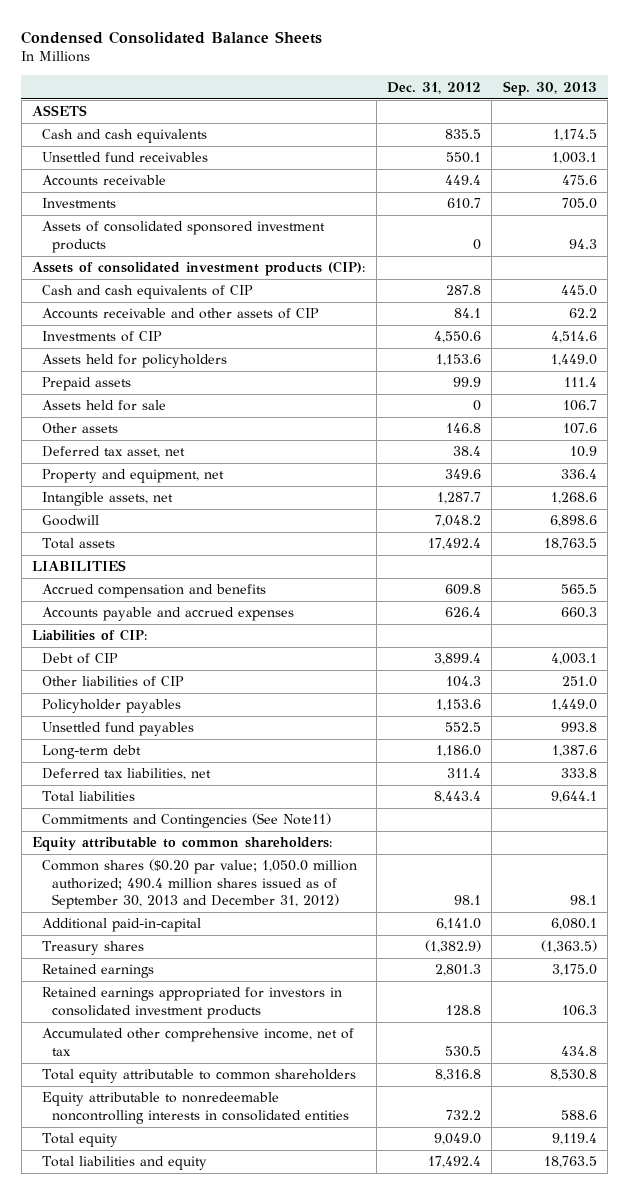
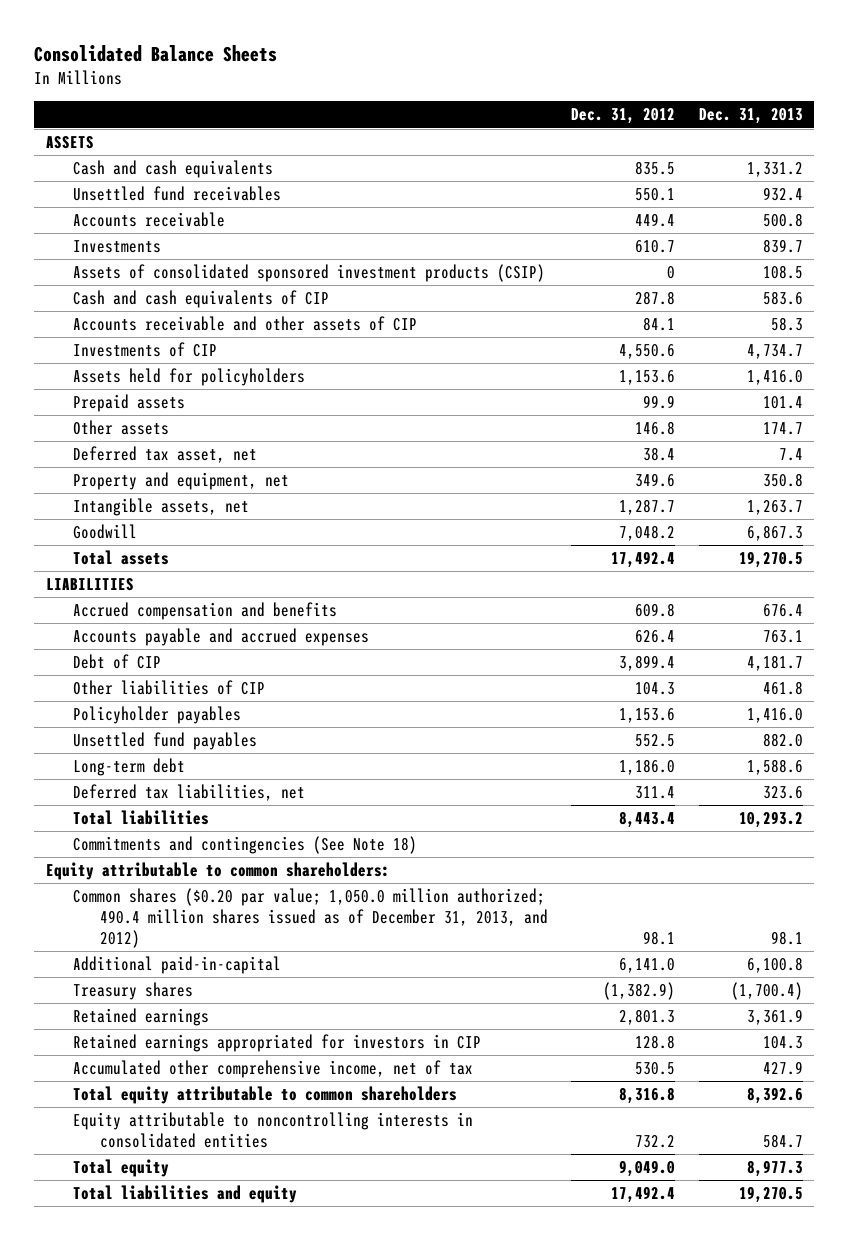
[21,30,323,44] Condensed Consolidated Balance Sheets -> [33,44,277,62] Consolidated Balance Sheets
[502,80,597,96] Sep. 30, 2013 -> none
none -> [698,108,803,125] Dec. 31, 2013
[32,261,366,277] Assets of consolidated investment products (CIP): -> none
[42,221,326,253] Assets of consolidated sponsored investment products -> [72,264,545,283] Assets of consolidated sponsored investment products (CSIP)
[42,400,167,412] Assets held for sale -> none
[32,629,148,642] Liabilities of CIP: -> none
[42,813,332,829] Commitments and Contingencies (See Note11) -> [72,836,417,855] Commitments and contingencies (See Note 18)
[42,859,358,910] Common shares ($0.20 par value; 1,050.0 million authorized; 490.4 million shares issued as of September 30, 2013 and December 31, 2012) -> [72,888,548,948] Common shares ($0.20 par value; 1,050.0 million authorized; 490.4 million shares issued as of December 31, 2013, and 2012)
[42,987,343,1019] Retained earnings appropriated for investors in consolidated investment products -> [72,1034,481,1053] Retained earnings appropriated for investors in CIP
[42,1092,350,1124] Equity attributable to nonredeemable noncontrolling interests in consolidated entities -> [72,1112,473,1149] Equity attributable to noncontrolling interests in consolidated entities

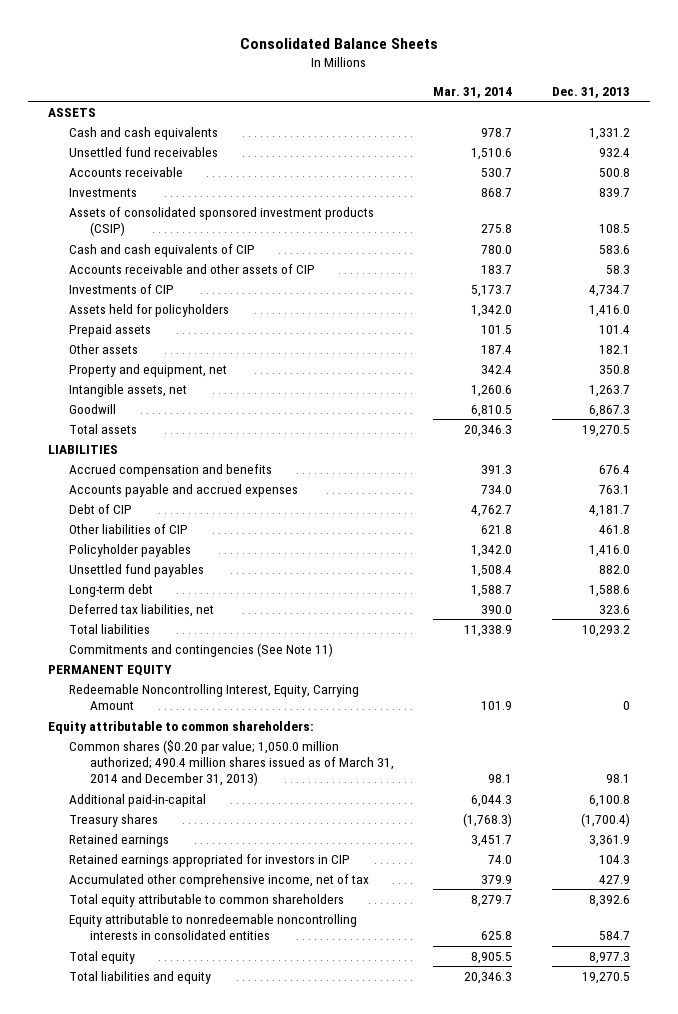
[571,108,676,125] Dec. 31, 2012 -> none
none -> [433,86,513,98] Mar. 31, 2014
[72,446,257,464] Deferred tax asset, net -> none
[762,422,803,436] 174.7 -> [598,344,630,354] 182.1
[72,836,417,855] Commitments and contingencies (See Note 18) -> [68,642,333,657] Commitments and contingencies (See Note 11)
none -> [47,664,172,676] PERMANENT EQUITY
none -> [68,683,359,711] Redeemable Noncontrolling Interest, Equity, Carrying Amount
[72,888,548,948] Common shares ($0.20 par value; 1,050.0 million authorized; 490.4 million shares issued as of December 31, 2013, and 2012) -> [68,739,394,787] Common shares ($0.20 par value; 1,050.0 million authorized; 490.4 million shares issued as of March 31, 2014 and December 31, 2013)
[72,1112,473,1149] Equity attributable to noncontrolling interests in consolidated entities -> [68,913,357,941] Equity attributable to nonredeemable noncontrolling interests in consolidated entities

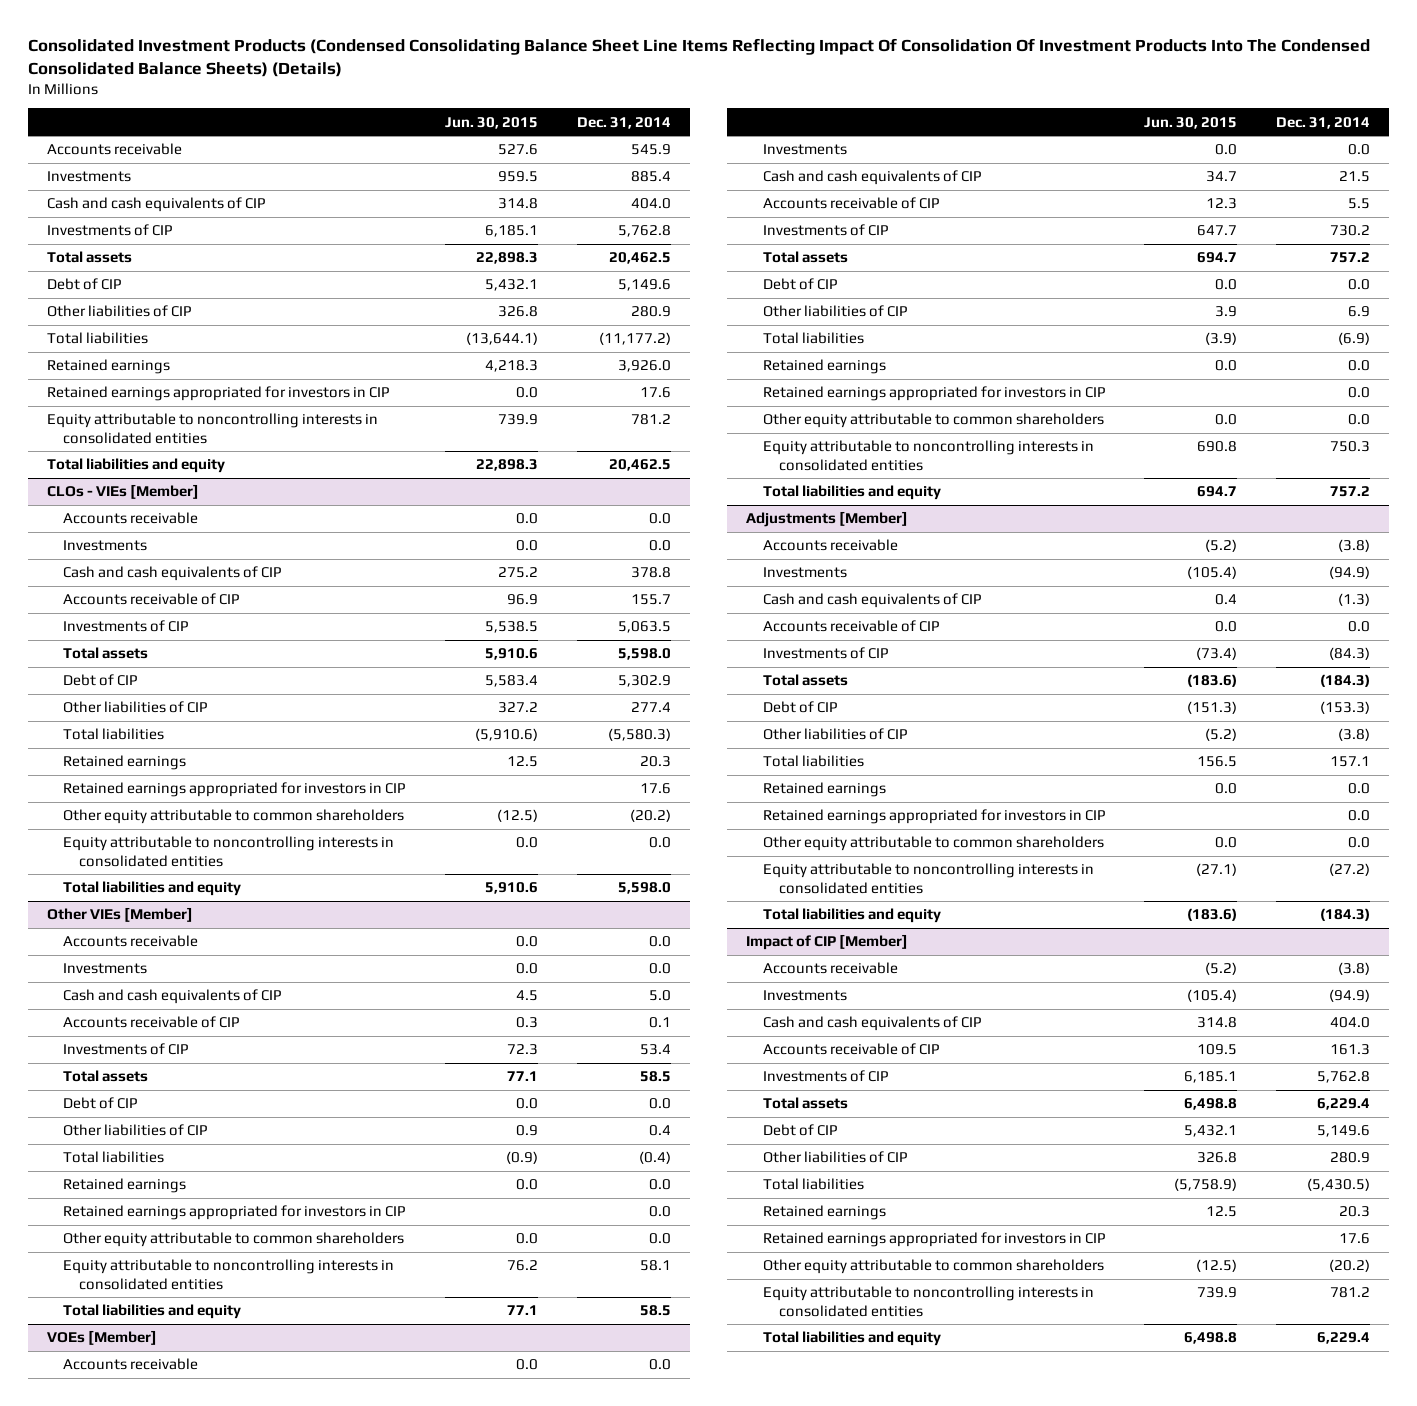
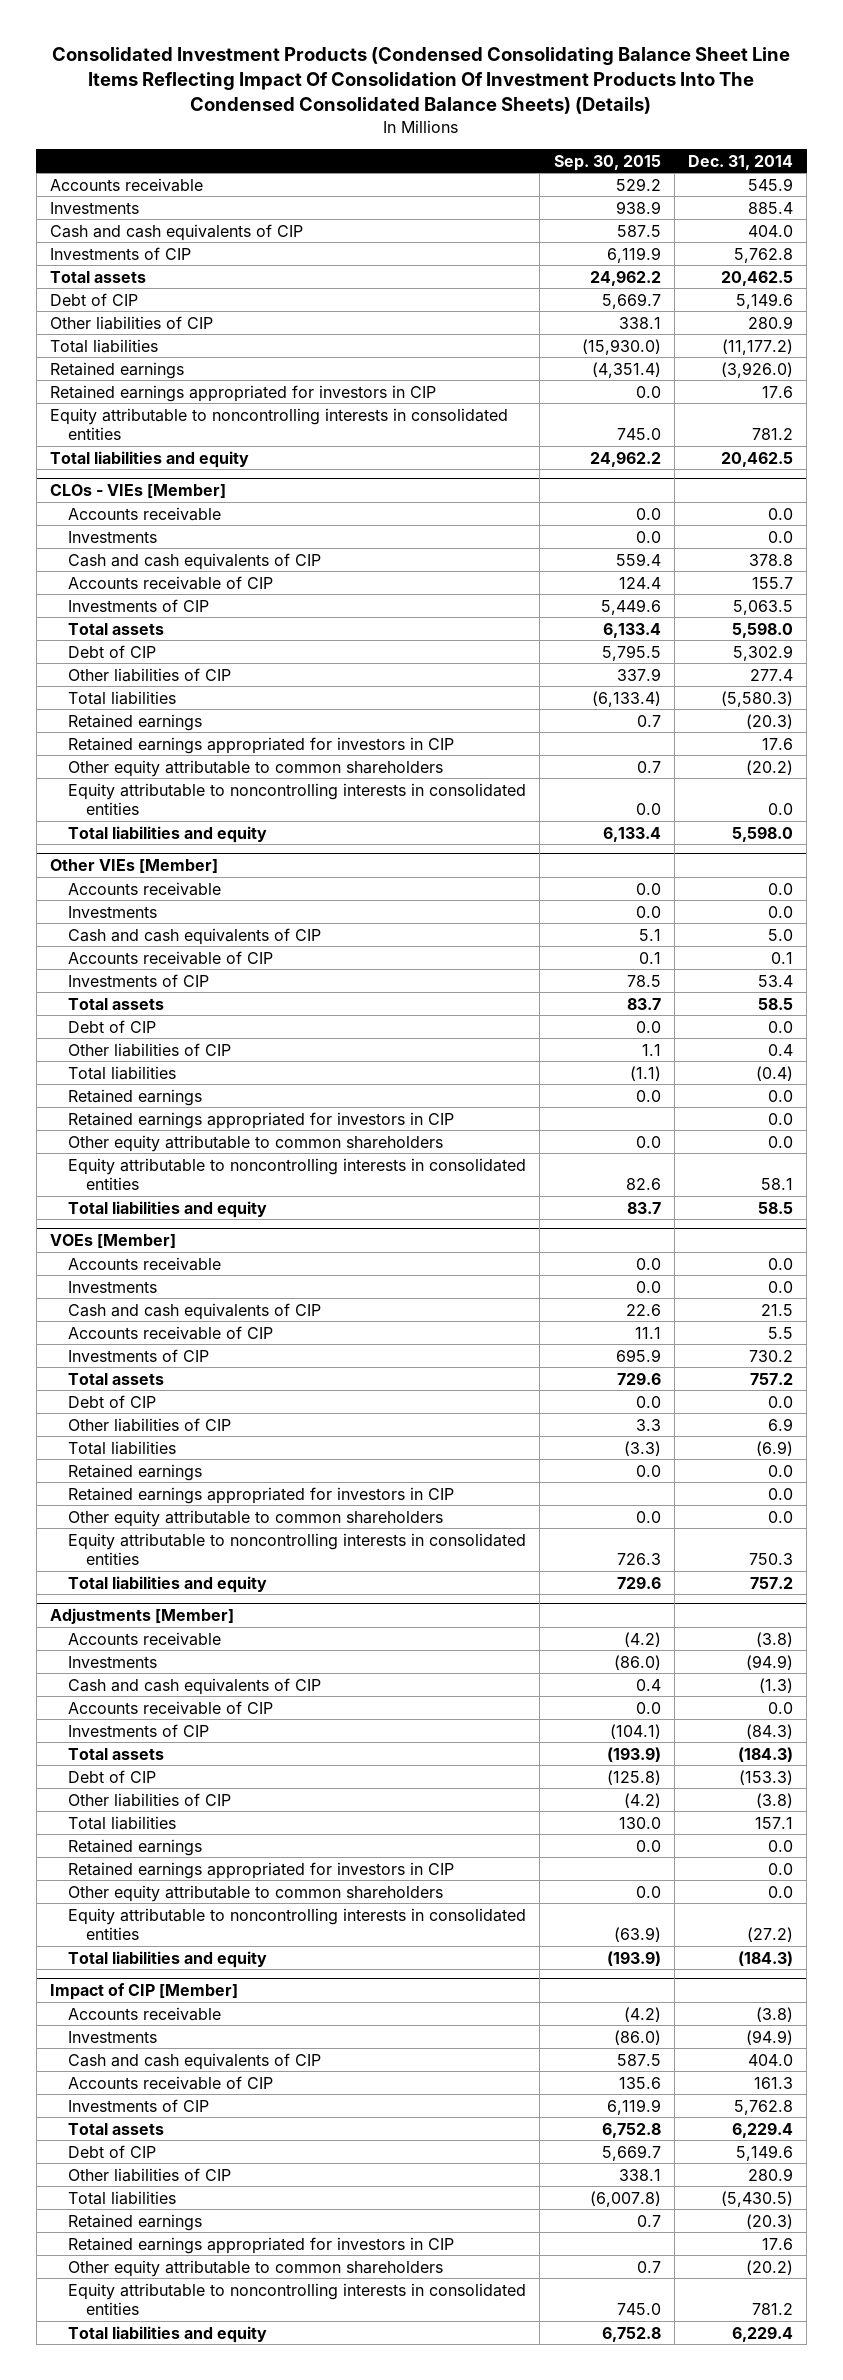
[444,116,538,129] Jun. 30, 2015 -> none
none -> [553,154,661,171] Sep. 30, 2015
[617,360,671,373] 3,926.0 -> [721,361,794,378] (3,926.0)
[639,756,671,768] 20.3 -> [746,713,794,729] (20.3)
[1339,1206,1371,1218] 20.3 -> [746,2213,794,2229] (20.3)

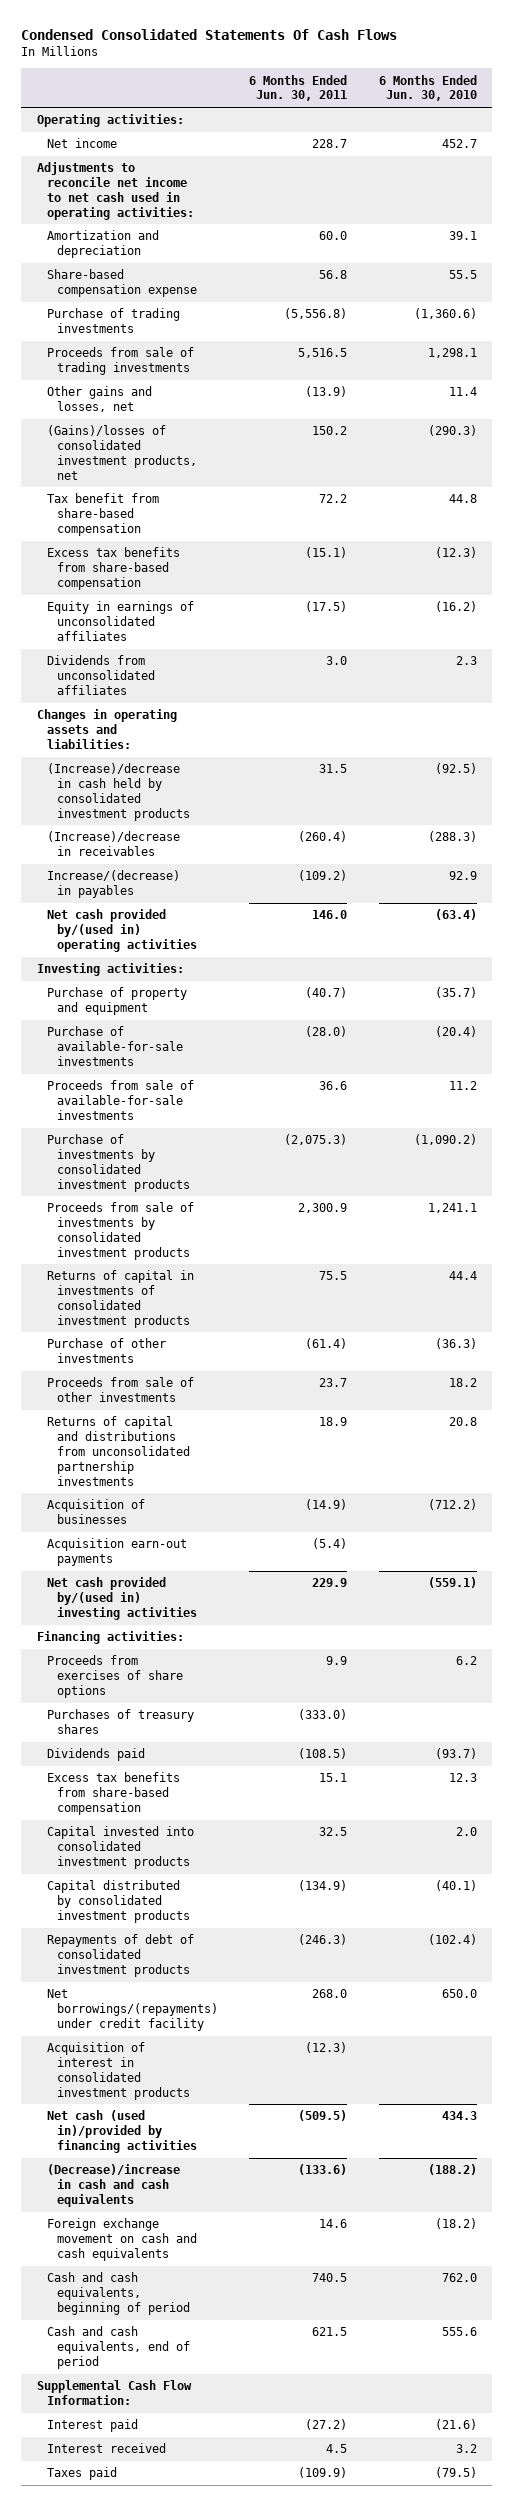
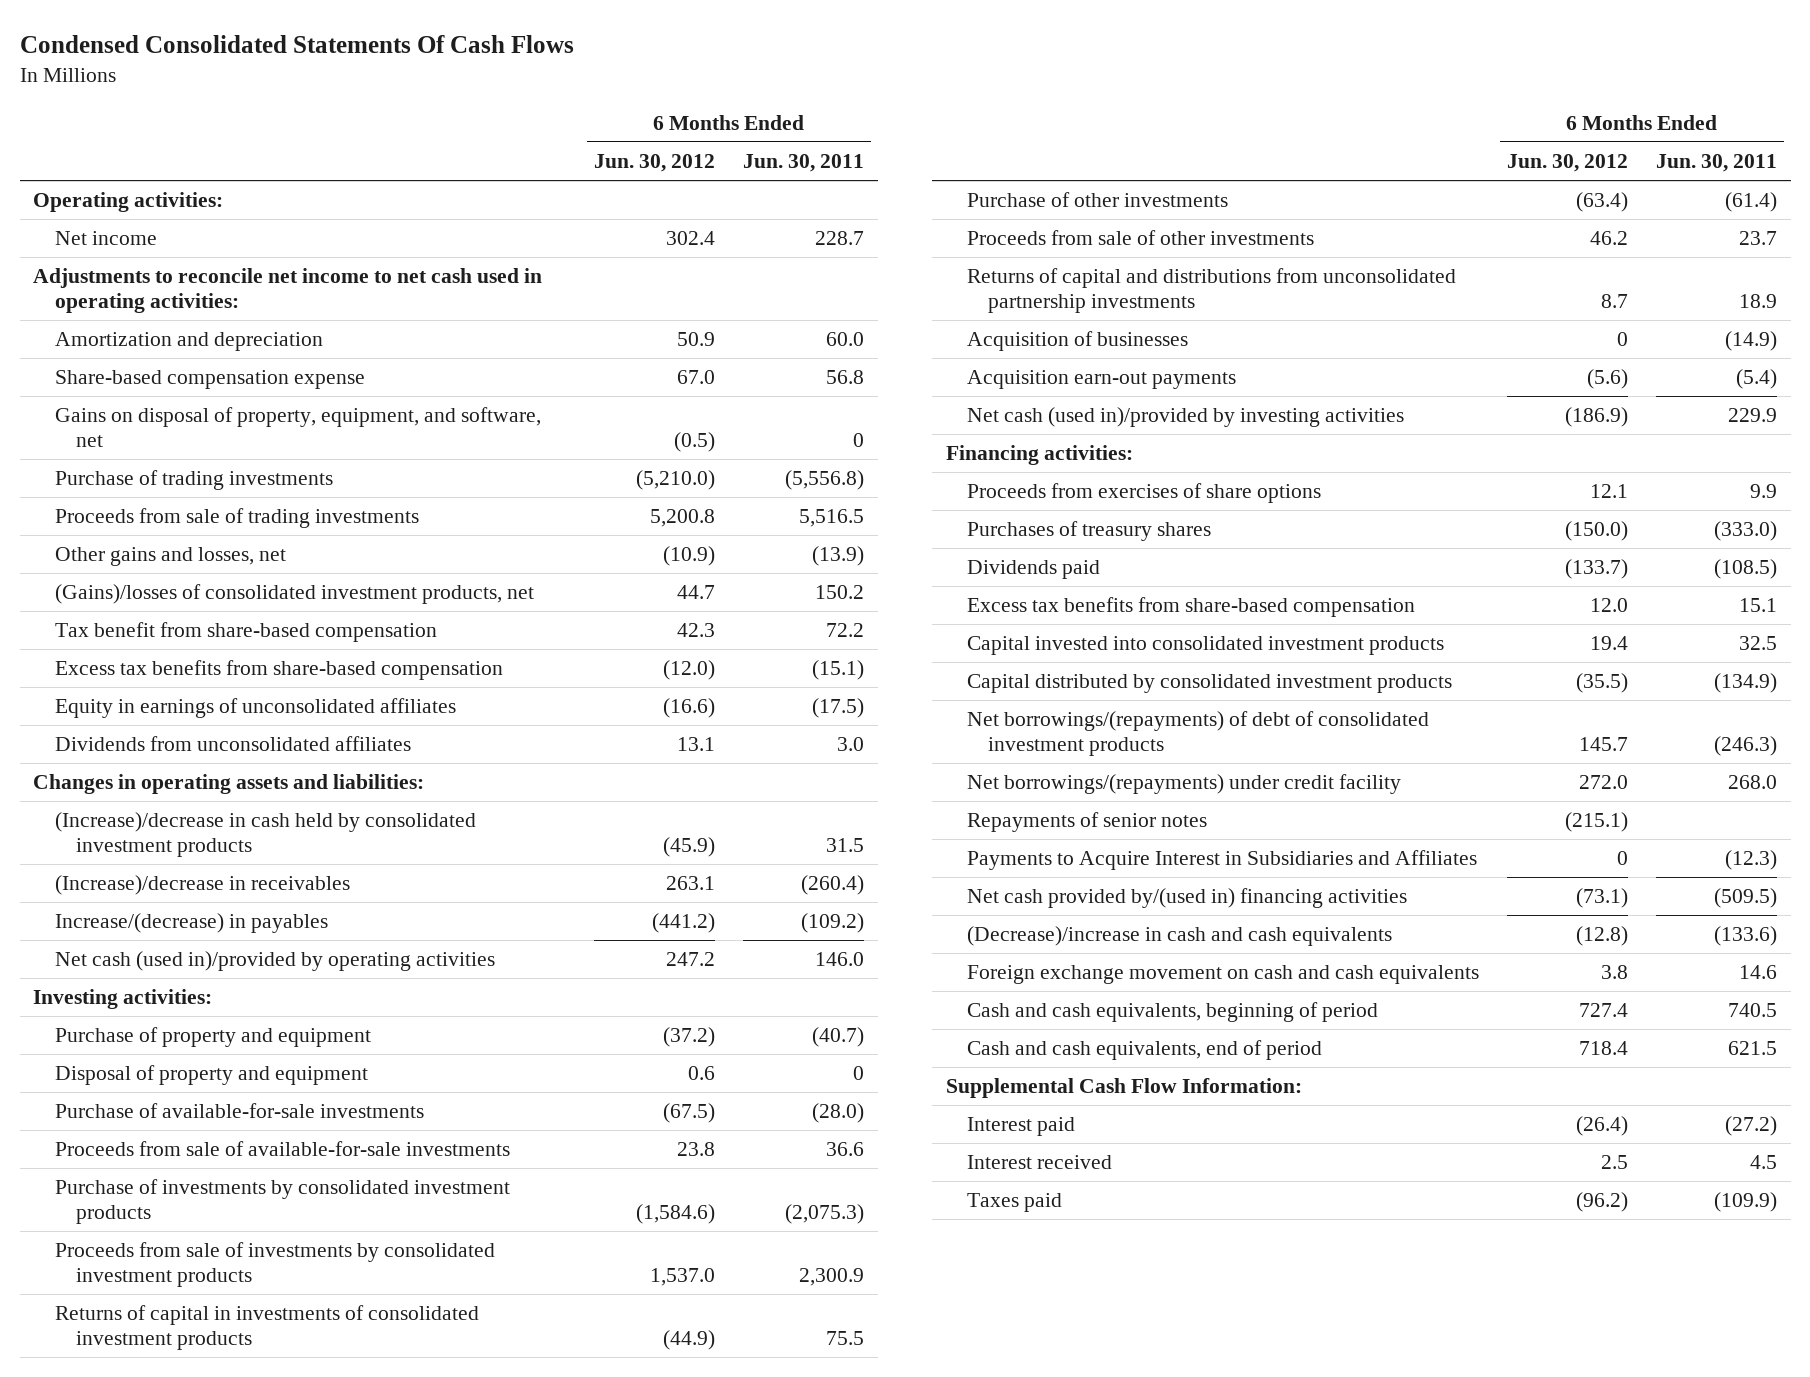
[378,74,477,102] 6 Months Ended Jun. 30, 2010 -> none
none -> [594,154,716,173] Jun. 30, 2012
none -> [54,407,541,448] Gains on disposal of property, equipment, and software, net
[46,909,197,952] Net cash provided by/(used in) operating activities -> [54,951,495,972] Net cash (used in)/provided by operating activities
none -> [54,1065,368,1086] Disposal of property and equipment
[46,1577,197,1620] Net cash provided by/(used in) investing activities -> [967,407,1405,428] Net cash (used in)/provided by investing activities
[46,1934,194,1977] Repayments of debt of consolidated investment products -> [967,711,1430,757] Net borrowings/(repayments) of debt of consolidated investment products
none -> [967,812,1208,833] Repayments of senior notes
[46,2042,190,2100] Acquisition of interest in consolidated investment products -> [967,850,1478,871] Payments to Acquire Interest in Subsidiaries and Affiliates
[46,2110,197,2153] Net cash (used in)/provided by financing activities -> [967,888,1408,909] Net cash provided by/(used in) financing activities

